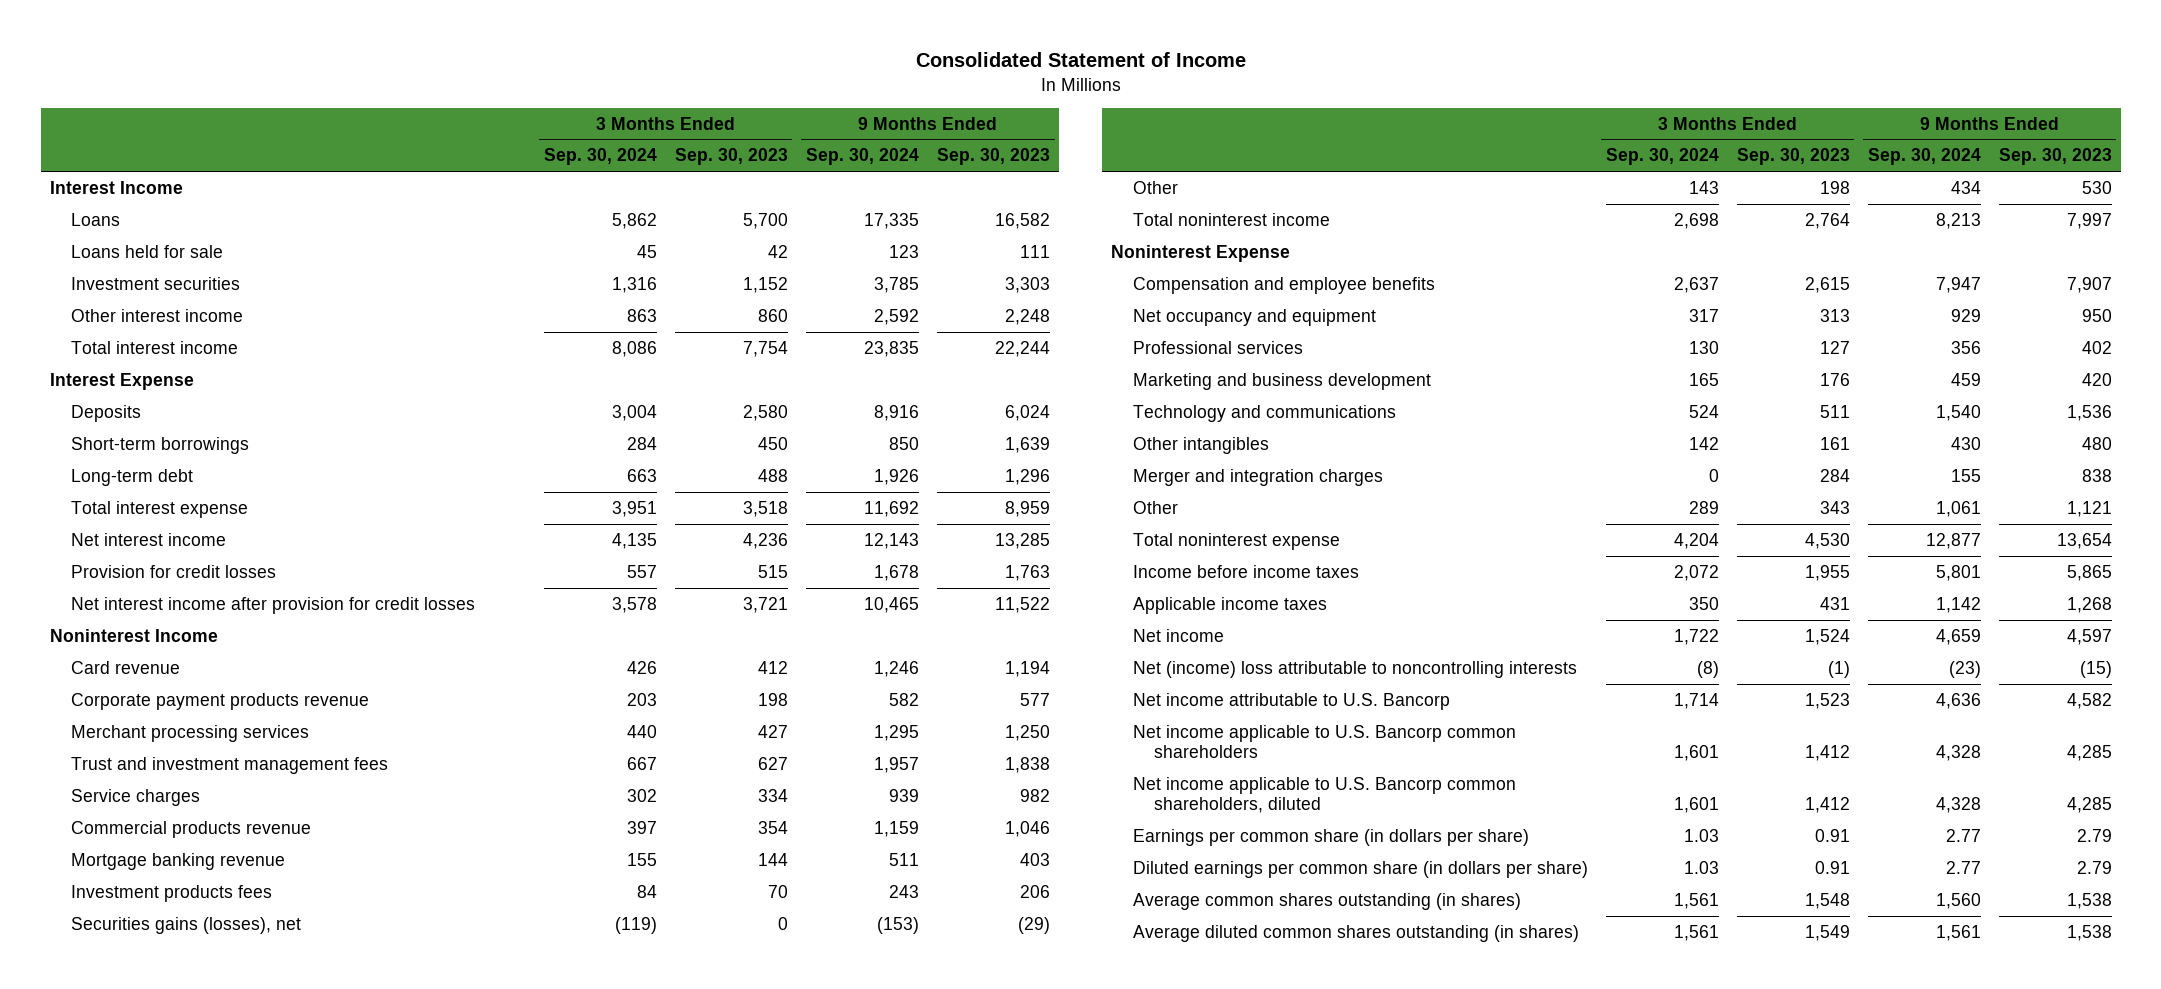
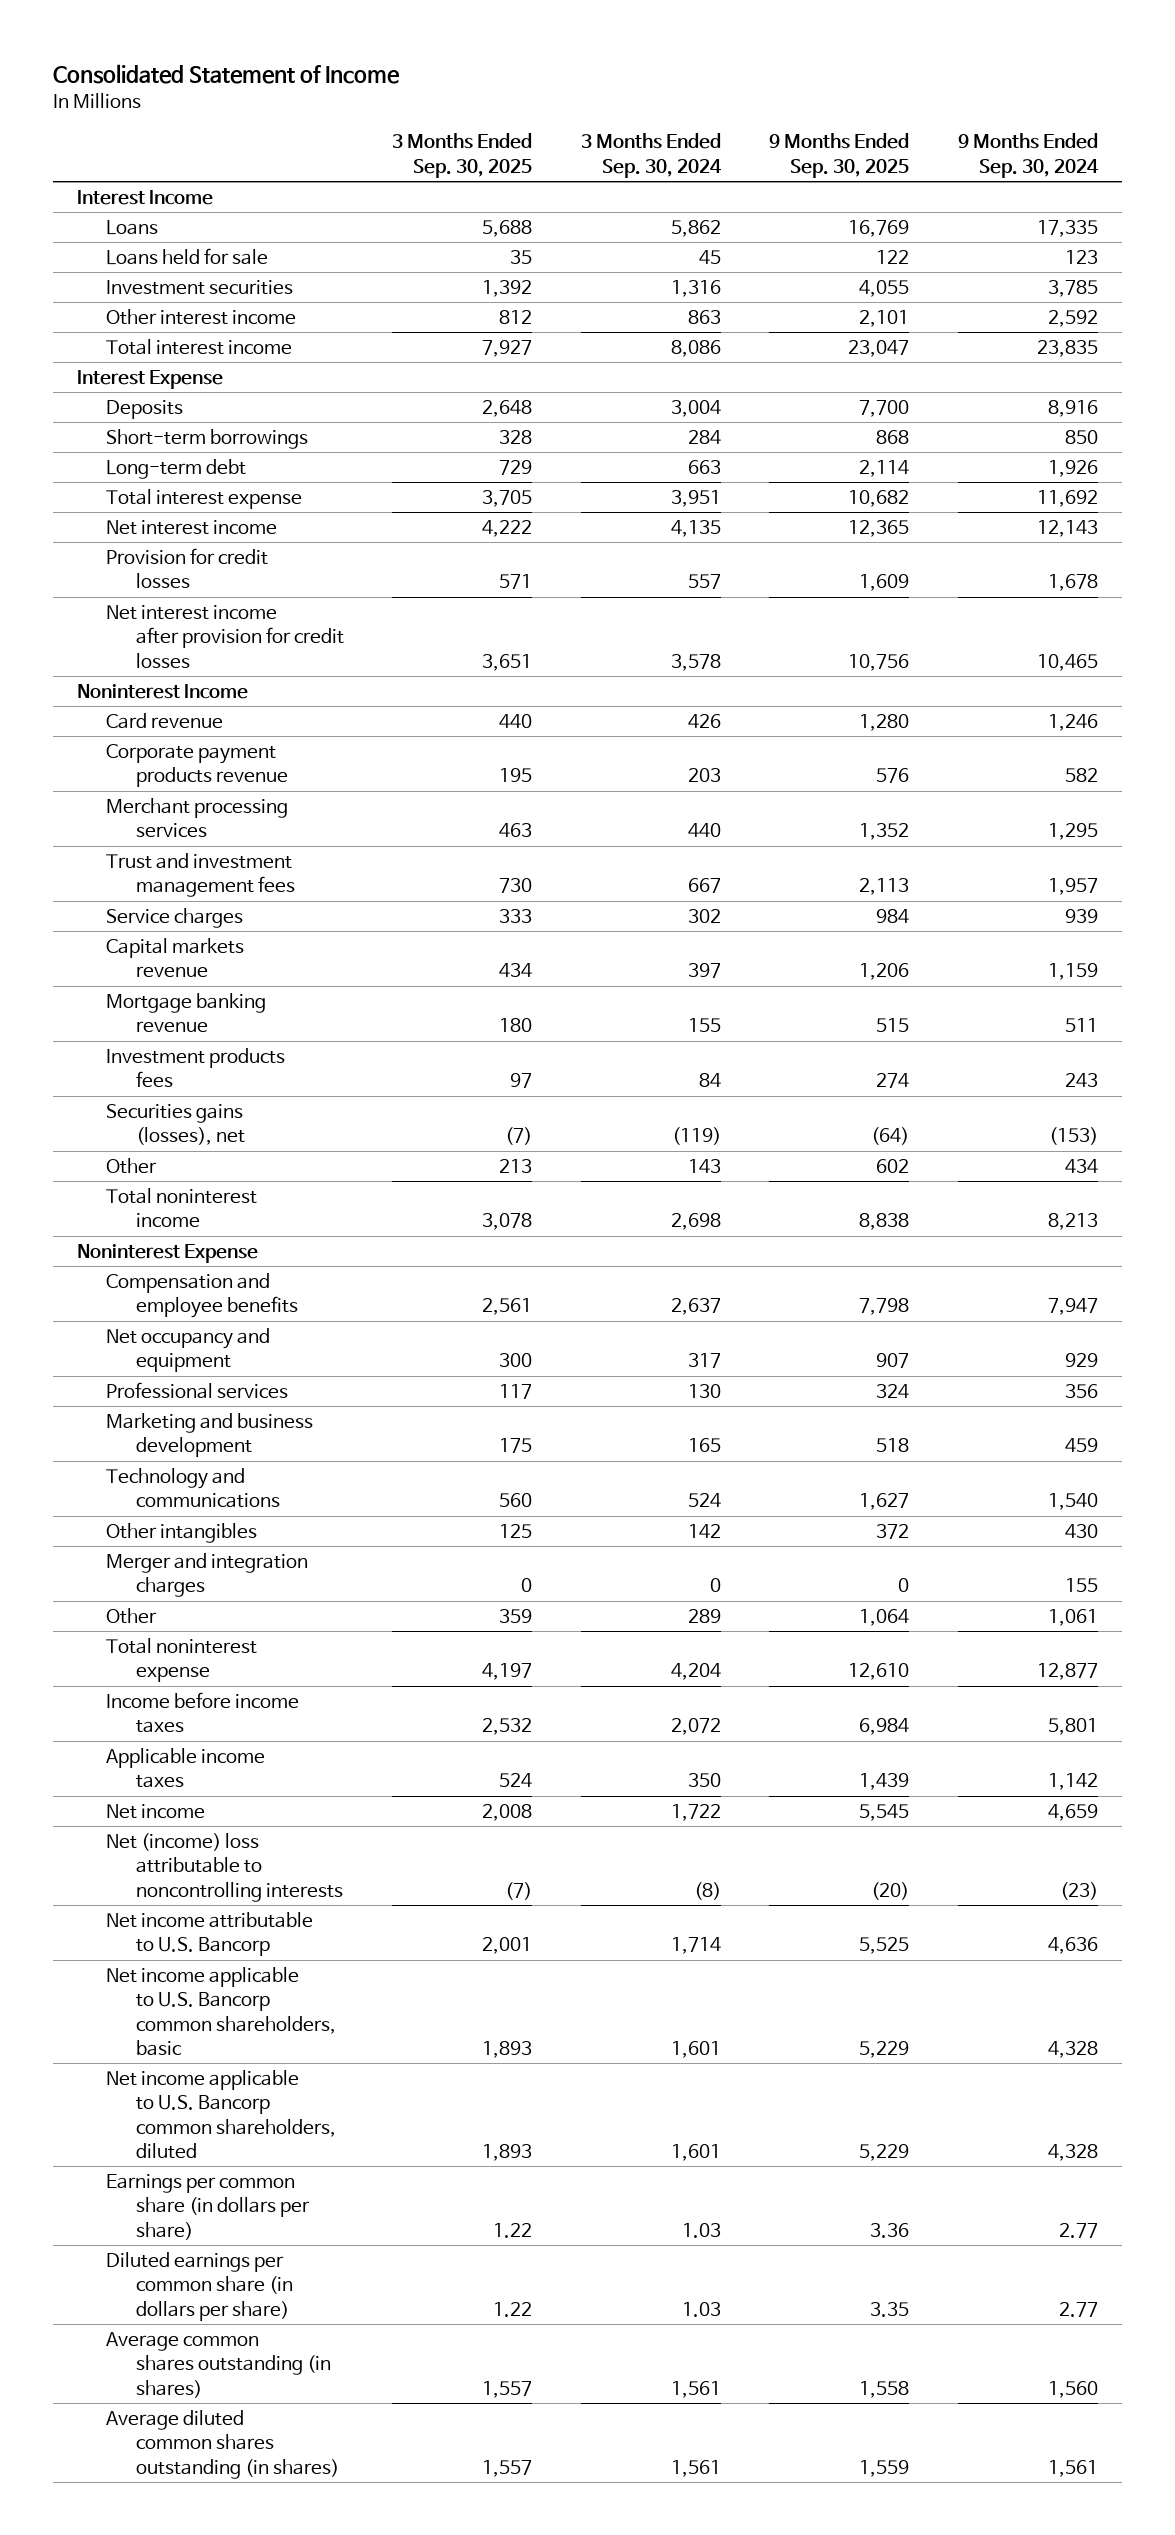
[674,148,788,166] Sep. 30, 2023 -> none
[937,148,1051,166] Sep. 30, 2023 -> none
none -> [392,133,533,178] 3 Months Ended Sep. 30, 2025
none -> [769,133,910,178] 9 Months Ended Sep. 30, 2025
[70,820,311,838] Commercial products revenue -> [106,937,245,979] Capital markets revenue
[1132,724,1516,759] Net income applicable to U.S. Bancorp common shareholders -> [106,1966,336,2057] Net income applicable to U.S. Bancorp common shareholders, basic

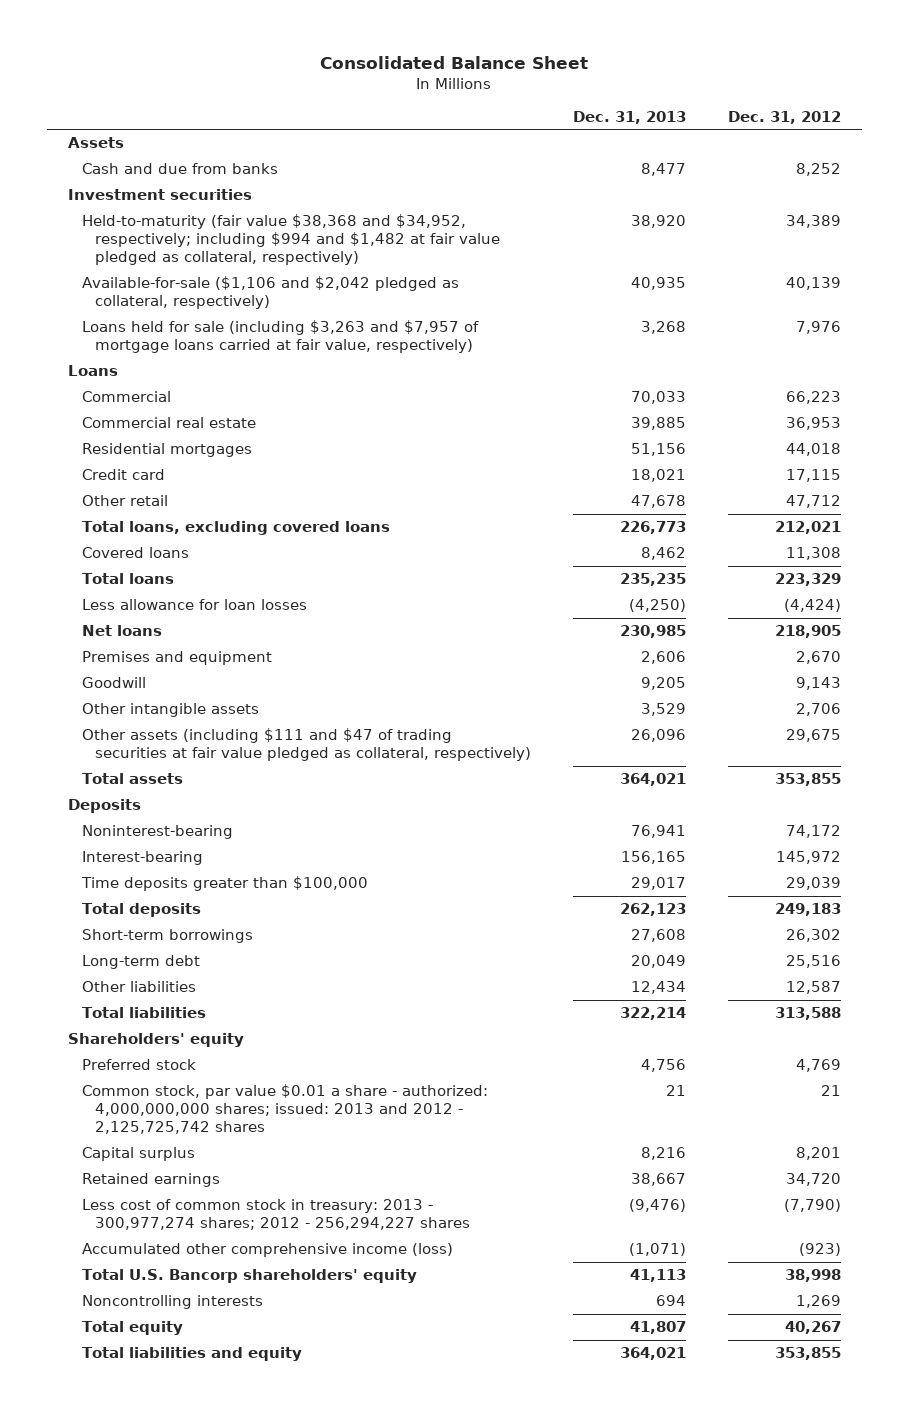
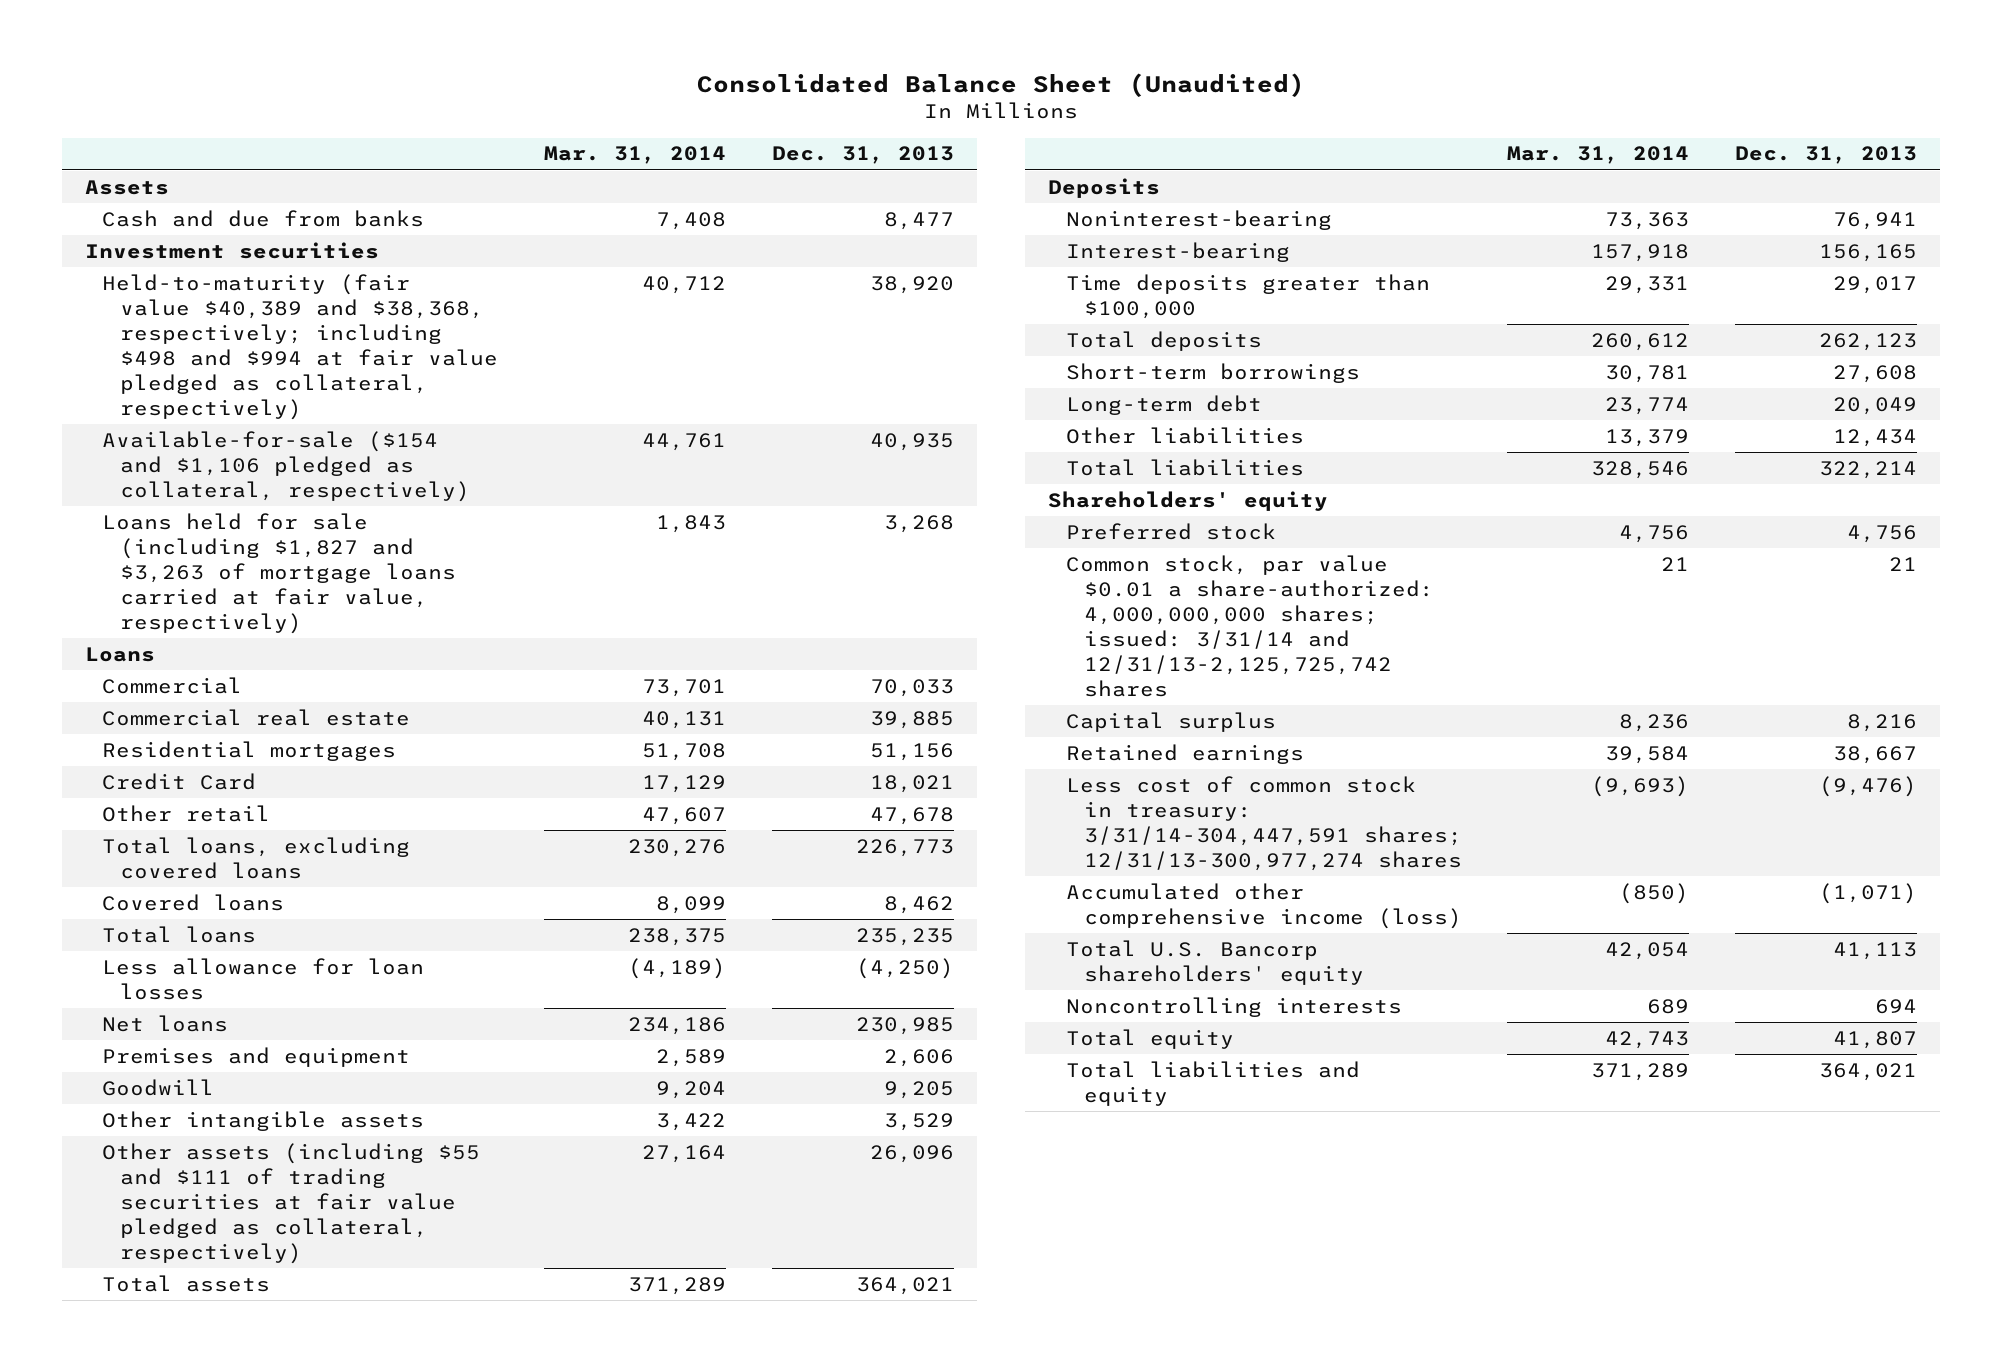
[320,56,589,70] Consolidated Balance Sheet -> [696,72,1305,97] Consolidated Balance Sheet (Unaudited)
[728,110,842,124] Dec. 31, 2012 -> none
none -> [543,146,726,165] Mar. 31, 2014
[81,214,501,266] Held-to-maturity (fair value $38,368 and $34,952, respectively; including $994 and $1,482 at fair value pledged as collateral, respectively) -> [102,273,499,420] Held-to-maturity (fair value $40,389 and $38,368, respectively; including $498 and $994 at fair value pledged as collateral, respectively)
[81,276,459,310] Available-for-sale ($1,106 and $2,042 pledged as collateral, respectively) -> [102,430,471,502] Available-for-sale ($154 and $1,106 pledged as collateral, respectively)
[81,320,479,354] Loans held for sale (including $3,263 and $7,957 of mortgage loans carried at fair value, respectively) -> [102,512,457,634] Loans held for sale (including $1,827 and $3,263 of mortgage loans carried at fair value, respectively)
[81,469,165,481] Credit card -> [102,772,257,790] Credit Card
[81,728,532,762] Other assets (including $111 and $47 of trading securities at fair value pledged as collateral, respectively) -> [102,1142,481,1264] Other assets (including $55 and $111 of trading securities at fair value pledged as collateral, respectively)
[81,1084,488,1135] Common stock, par value $0.01 a share - authorized: 4,000,000,000 shares; issued: 2013 and 2012 - 2,125,725,742 shares -> [1065,554,1434,697] Common stock, par value $0.01 a share-authorized: 4,000,000,000 shares; issued: 3/31/14 and 12/31/13-2,125,725,742 shares
[81,1199,471,1231] Less cost of common stock in treasury: 2013 - 300,977,274 shares; 2012 - 256,294,227 shares -> [1065,775,1462,871] Less cost of common stock in treasury: 3/31/14-304,447,591 shares; 12/31/13-300,977,274 shares

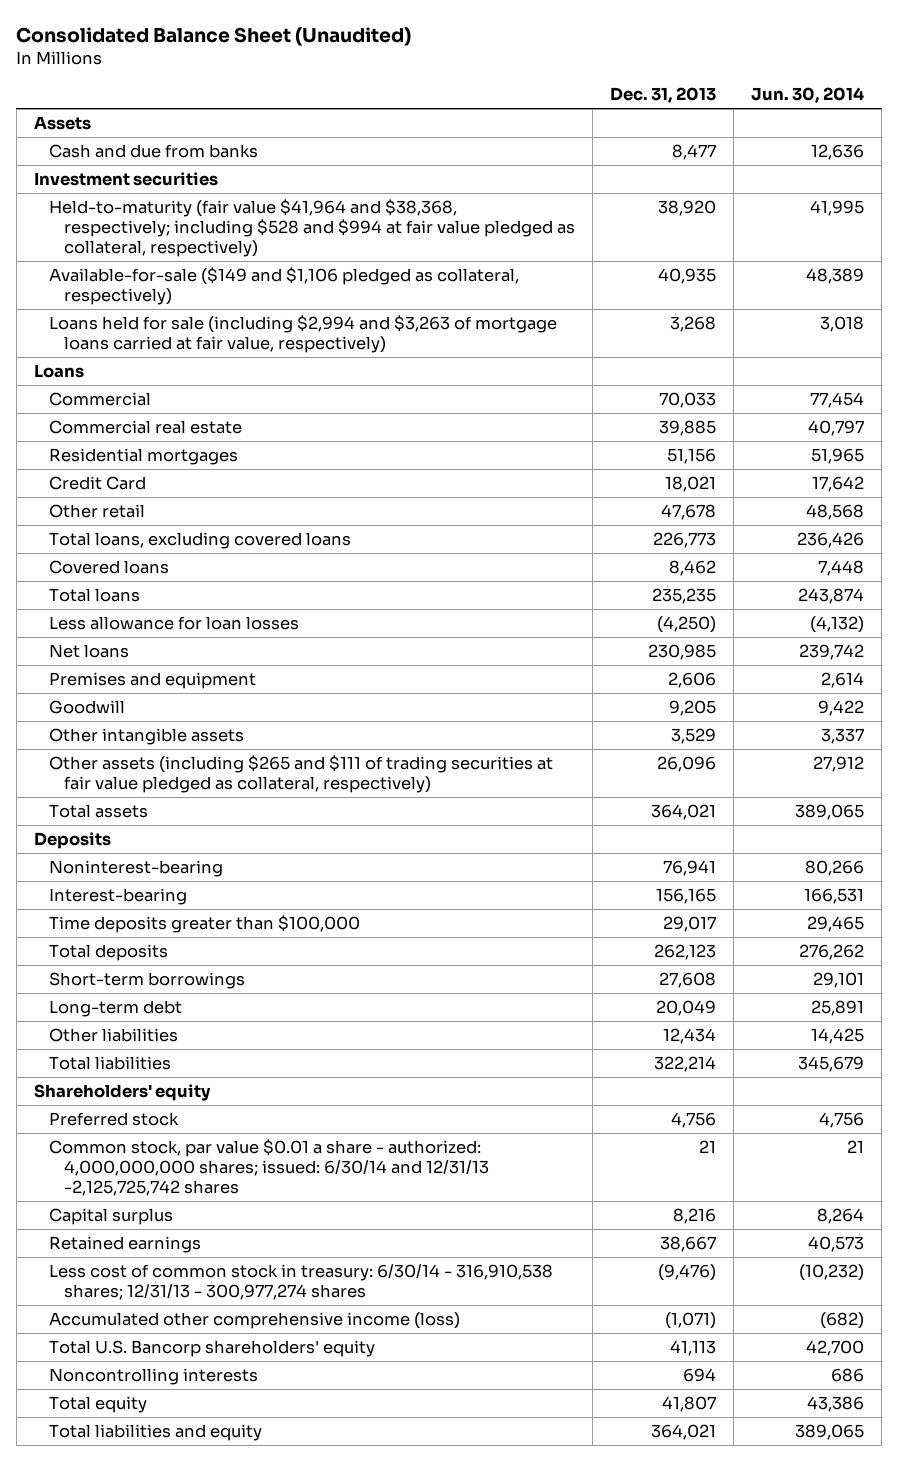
[543,146,726,165] Mar. 31, 2014 -> none
none -> [751,87,865,104] Jun. 30, 2014
[102,273,499,420] Held-to-maturity (fair value $40,389 and $38,368, respectively; including $498 and $994 at fair value pledged as collateral, respectively) -> [48,198,575,258] Held-to-maturity (fair value $41,964 and $38,368, respectively; including $528 and $994 at fair value pledged as collateral, respectively)
[102,430,471,502] Available-for-sale ($154 and $1,106 pledged as collateral, respectively) -> [48,266,519,306] Available-for-sale ($149 and $1,106 pledged as collateral, respectively)
[102,512,457,634] Loans held for sale (including $1,827 and $3,263 of mortgage loans carried at fair value, respectively) -> [48,314,557,354] Loans held for sale (including $2,994 and $3,263 of mortgage loans carried at fair value, respectively)
[102,1142,481,1264] Other assets (including $55 and $111 of trading securities at fair value pledged as collateral, respectively) -> [48,754,553,794] Other assets (including $265 and $111 of trading securities at fair value pledged as collateral, respectively)
[1065,554,1434,697] Common stock, par value $0.01 a share-authorized: 4,000,000,000 shares; issued: 3/31/14 and 12/31/13-2,125,725,742 shares -> [48,1138,489,1197] Common stock, par value $0.01 a share - authorized: 4,000,000,000 shares; issued: 6/30/14 and 12/31/13 -2,125,725,742 shares
[1065,775,1462,871] Less cost of common stock in treasury: 3/31/14-304,447,591 shares; 12/31/13-300,977,274 shares -> [48,1263,553,1301] Less cost of common stock in treasury: 6/30/14 - 316,910,538 shares; 12/31/13 - 300,977,274 shares

